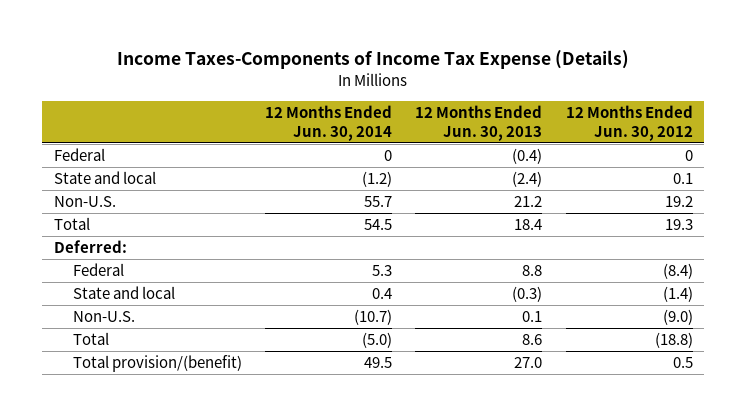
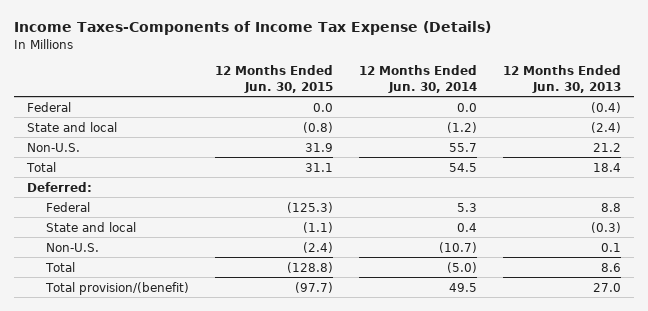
[565,104,693,141] 12 Months Ended Jun. 30, 2012 -> none
none -> [214,65,333,93] 12 Months Ended Jun. 30, 2015
[384,150,393,162] 0 -> [457,102,478,112] 0.0

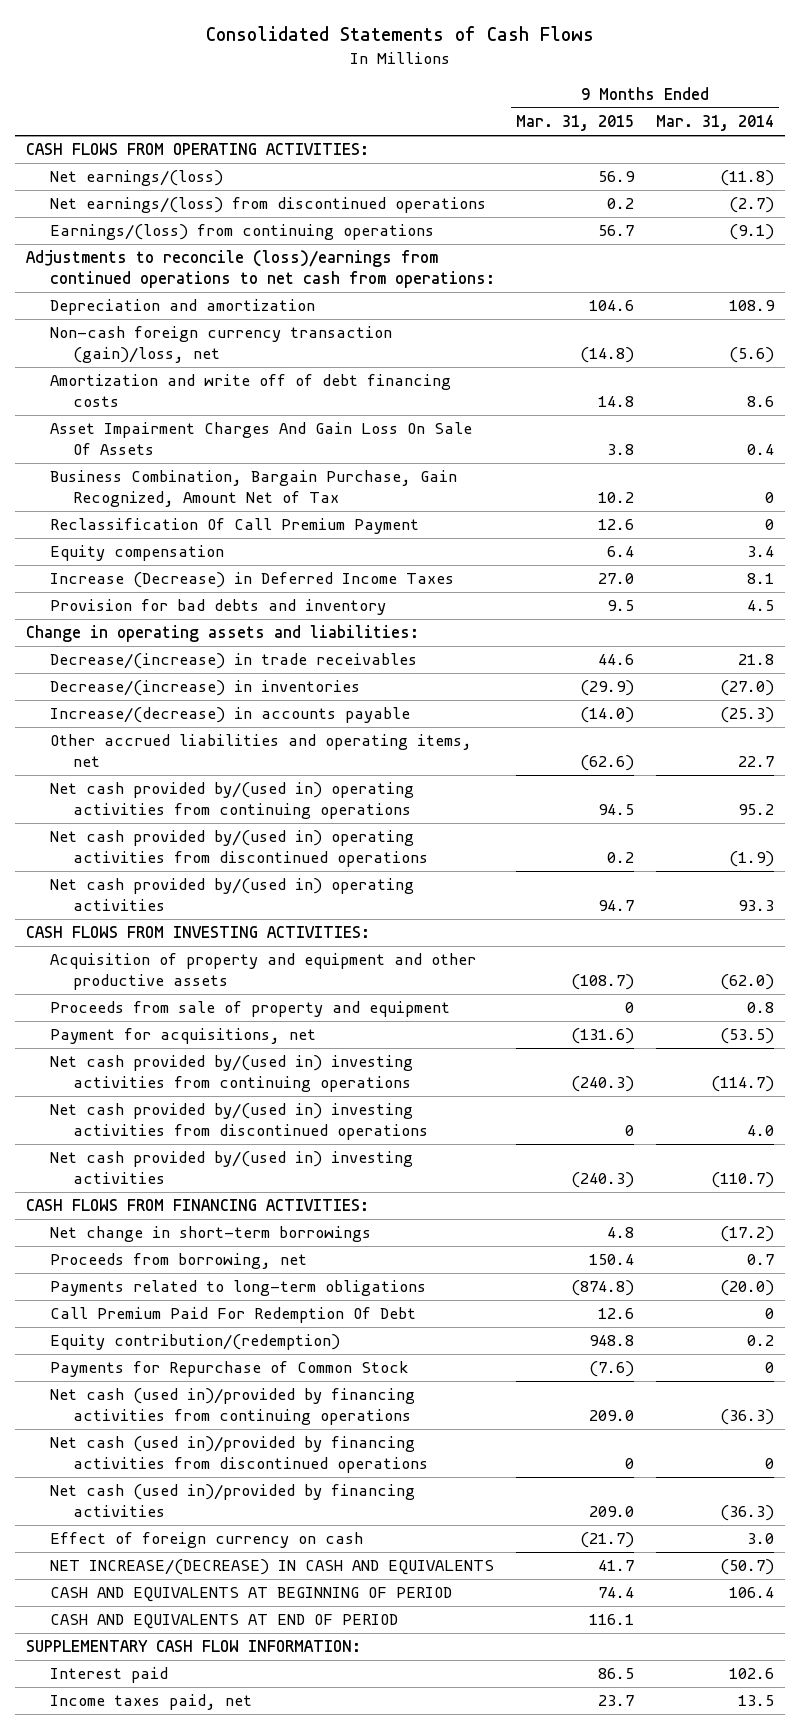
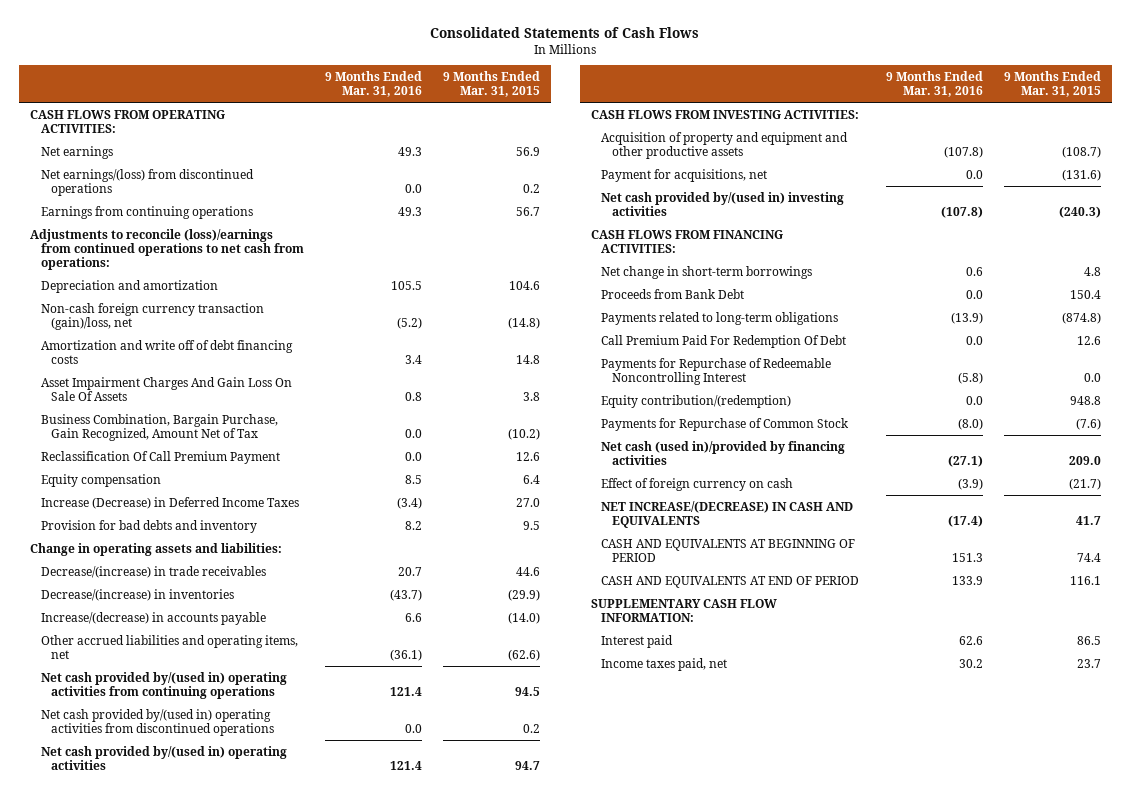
[655,115,774,132] Mar. 31, 2014 -> none
none -> [324,71,422,98] 9 Months Ended Mar. 31, 2016
[49,170,223,187] Net earnings/(loss) -> [40,145,113,159] Net earnings
[49,224,434,241] Earnings/(loss) from continuing operations -> [40,205,253,219] Earnings from continuing operations
[598,491,635,503] 10.2 -> [508,427,541,440] (10.2)
[49,1001,450,1018] Proceeds from sale of property and equipment -> none
[49,1055,413,1092] Net cash provided by/(used in) investing activities from continuing operations -> none
[49,1103,428,1140] Net cash provided by/(used in) investing activities from discontinued operations -> none
[49,1253,307,1270] Proceeds from borrowing, net -> [601,288,745,299] Proceeds from Bank Debt
none -> [601,357,832,385] Payments for Repurchase of Redeemable Noncontrolling Interest
[49,1388,415,1425] Net cash (used in)/provided by financing activities from continuing operations -> none
[49,1436,428,1473] Net cash (used in)/provided by financing activities from discontinued operations -> none

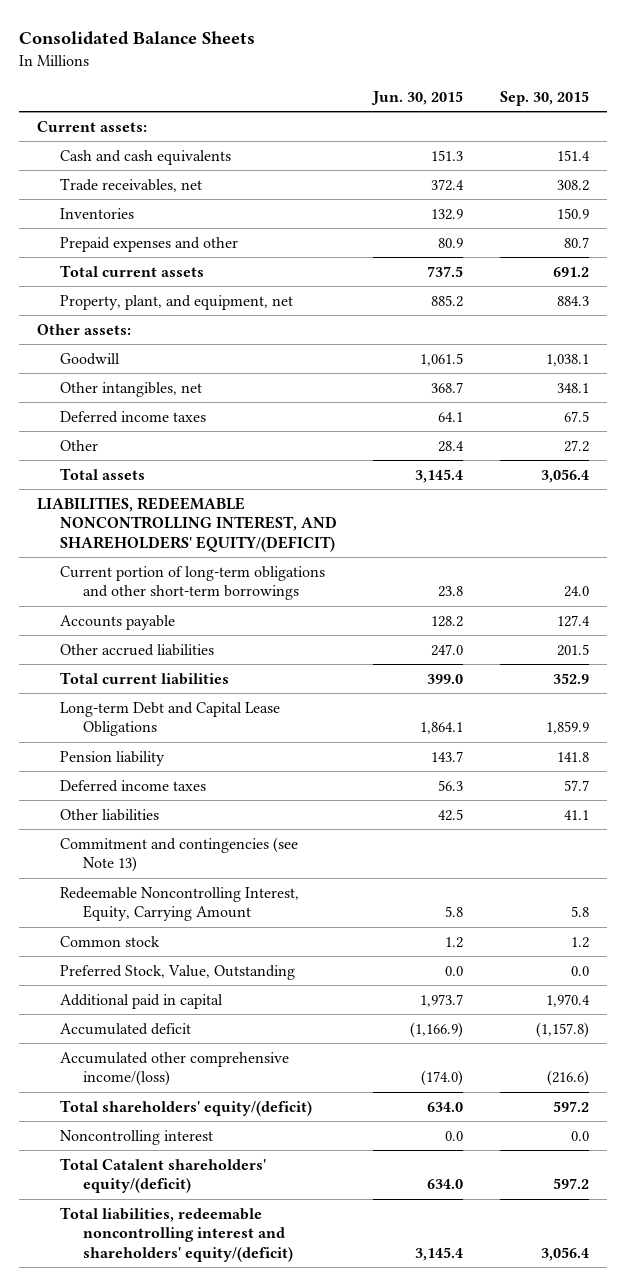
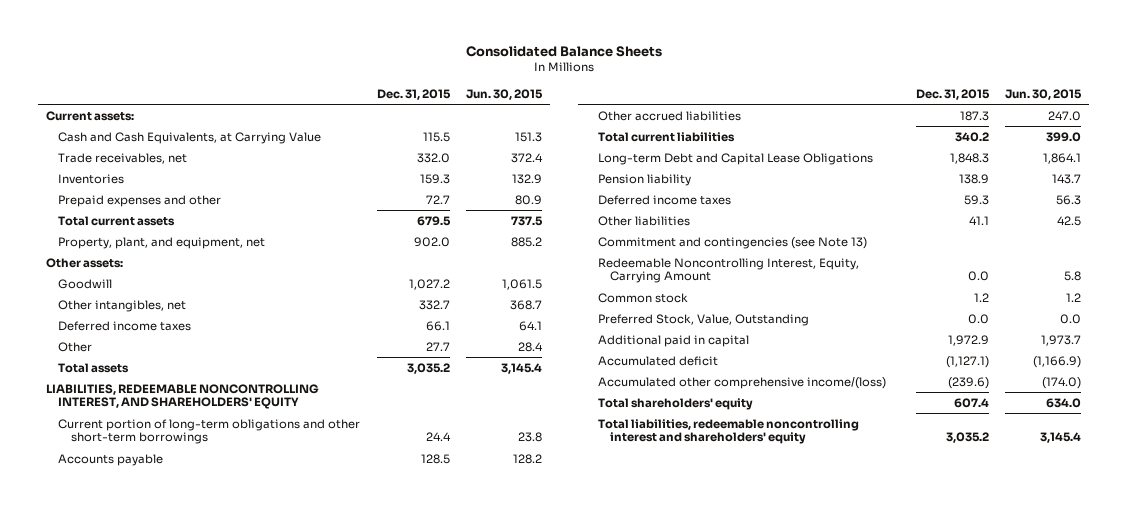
[500,90,590,106] Sep. 30, 2015 -> none
none -> [376,88,451,100] Dec. 31, 2015
[59,149,231,165] Cash and cash equivalents -> [58,131,322,144] Cash and Cash Equivalents, at Carrying Value
[37,496,337,552] LIABILITIES, REDEEMABLE NONCONTROLLING INTEREST, AND SHAREHOLDERS' EQUITY/(DEFICIT) -> [46,383,320,410] LIABILITIES, REDEEMABLE NONCONTROLLING INTEREST, AND SHAREHOLDERS' EQUITY
[59,1129,213,1145] Noncontrolling interest -> none
[59,1157,266,1194] Total Catalent shareholders' equity/(deficit) -> none
[59,1099,312,1116] Total shareholders' equity/(deficit) -> [598,397,754,410] Total shareholders' equity
[59,1206,293,1262] Total liabilities, redeemable noncontrolling interest and shareholders' equity/(deficit) -> [598,418,860,445] Total liabilities, redeemable noncontrolling interest and shareholders' equity

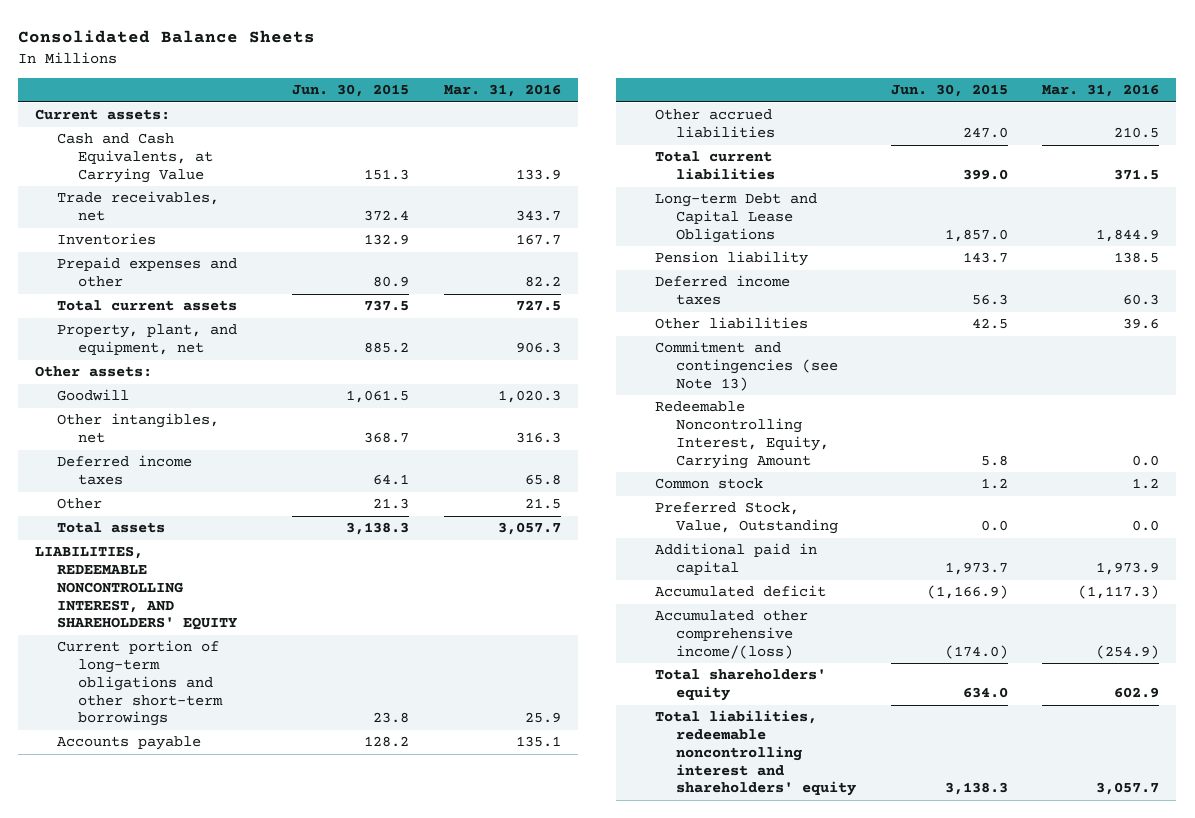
[376,88,451,100] Dec. 31, 2015 -> none
none -> [443,84,561,98] Mar. 31, 2016
[517,341,543,352] 28.4 -> [373,498,410,510] 21.3
[500,362,542,374] 3,145.4 -> [346,522,410,536] 3,138.3
[1043,152,1082,164] 1,864.1 -> [944,228,1008,242] 1,857.0
[1040,432,1082,444] 3,145.4 -> [944,782,1008,796] 3,138.3

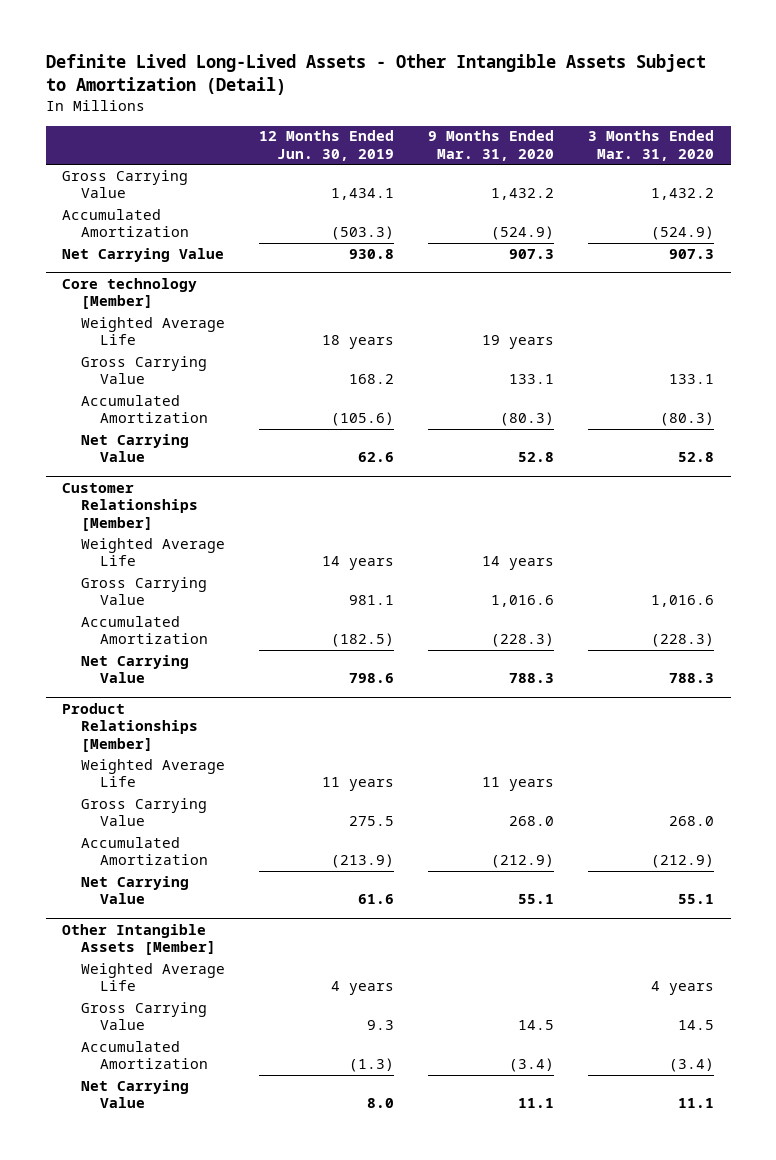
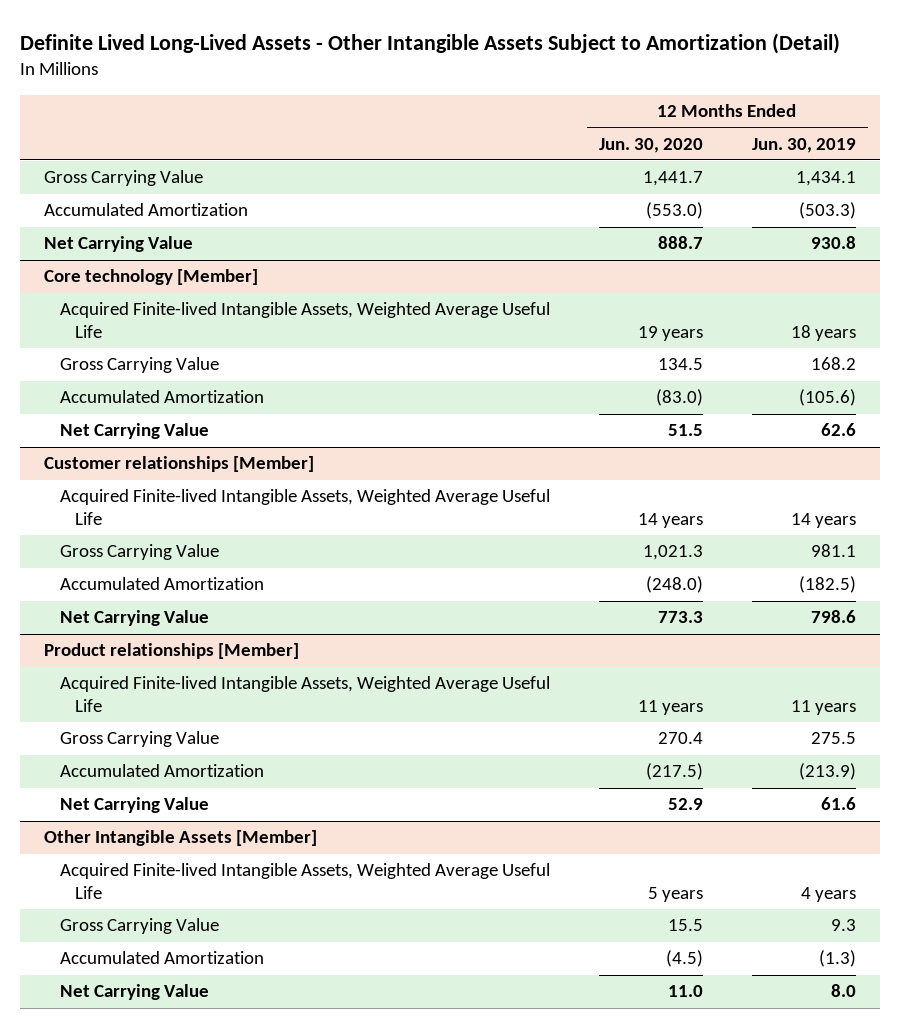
[427,130,554,162] 9 Months Ended Mar. 31, 2020 -> none
[587,130,714,162] 3 Months Ended Mar. 31, 2020 -> none
none -> [598,137,703,153] Jun. 30, 2020
[81,316,226,346] Weighted Average Life -> [59,302,550,339] Acquired Finite-lived Intangible Assets, Weighted Average Useful Life
[62,482,199,531] Customer Relationships [Member] -> [44,456,315,473] Customer relationships [Member]
[81,537,226,567] Weighted Average Life -> [59,489,550,526] Acquired Finite-lived Intangible Assets, Weighted Average Useful Life
[62,702,199,752] Product Relationships [Member] -> [44,643,300,660] Product relationships [Member]
[81,758,226,788] Weighted Average Life -> [59,676,550,713] Acquired Finite-lived Intangible Assets, Weighted Average Useful Life
[81,962,226,992] Weighted Average Life -> [59,863,550,900] Acquired Finite-lived Intangible Assets, Weighted Average Useful Life

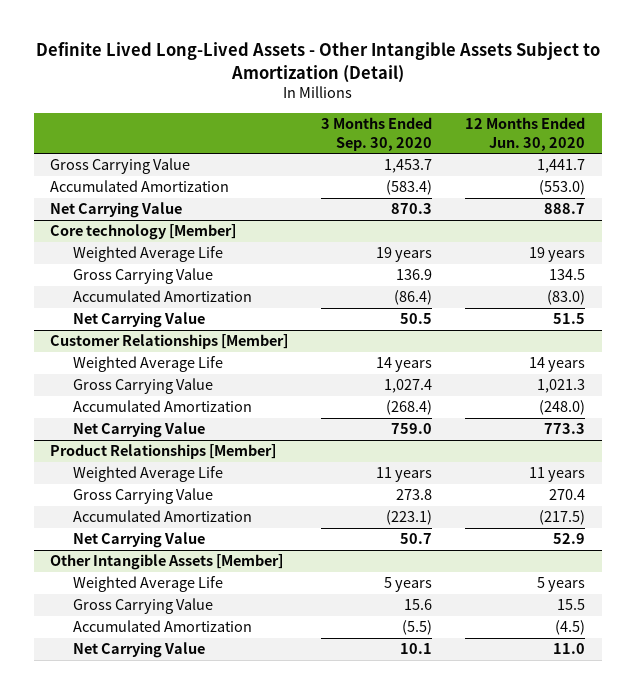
[751,137,856,153] Jun. 30, 2019 -> none
none -> [321,117,433,151] 3 Months Ended Sep. 30, 2020
[59,302,550,339] Acquired Finite-lived Intangible Assets, Weighted Average Useful Life -> [72,246,223,263] Weighted Average Life
[44,456,315,473] Customer relationships [Member] -> [50,334,289,350] Customer Relationships [Member]
[59,489,550,526] Acquired Finite-lived Intangible Assets, Weighted Average Useful Life -> [72,356,223,373] Weighted Average Life
[44,643,300,660] Product relationships [Member] -> [50,444,277,460] Product Relationships [Member]
[59,676,550,713] Acquired Finite-lived Intangible Assets, Weighted Average Useful Life -> [72,466,223,483] Weighted Average Life
[59,863,550,900] Acquired Finite-lived Intangible Assets, Weighted Average Useful Life -> [72,576,223,593] Weighted Average Life

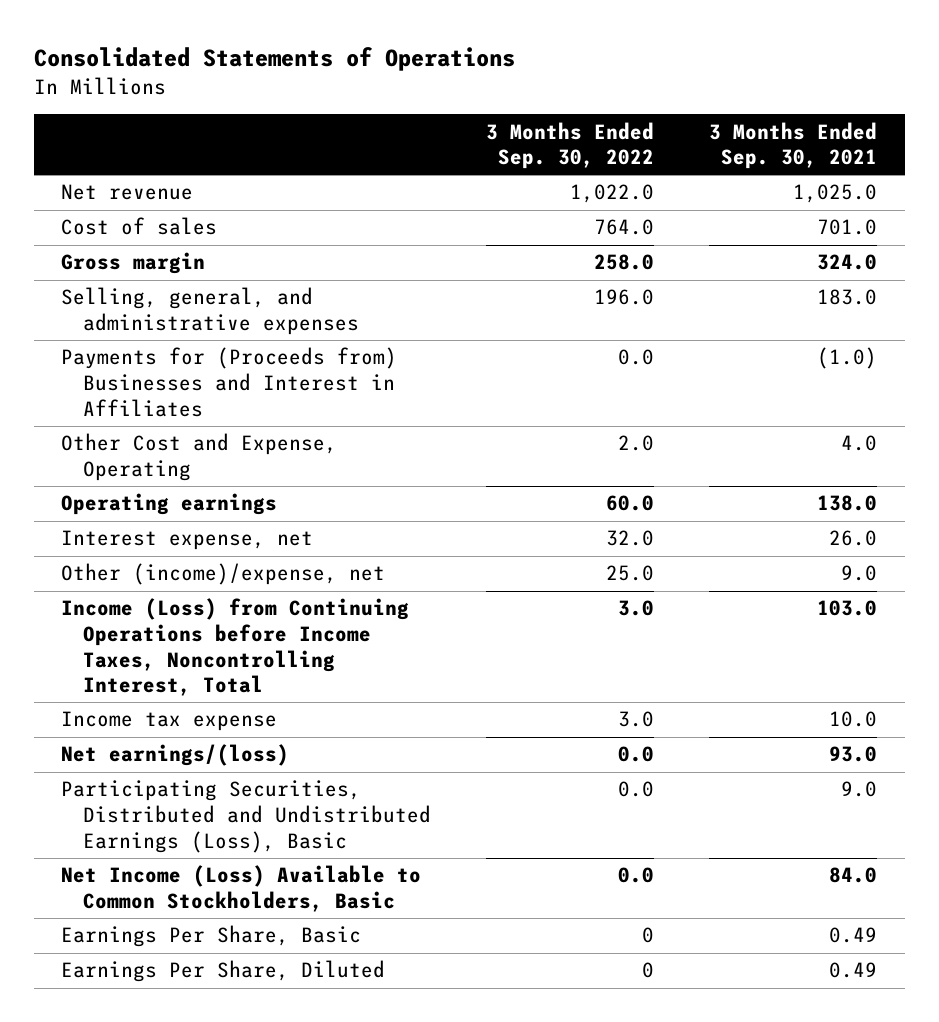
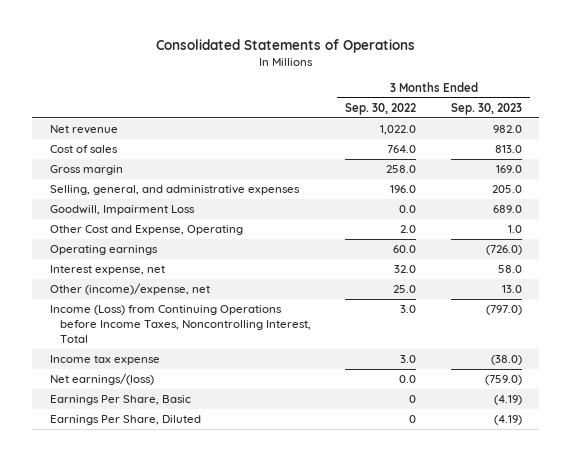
[709,121,878,170] 3 Months Ended Sep. 30, 2021 -> none
none -> [450,102,522,115] Sep. 30, 2023
[61,347,398,417] Payments for (Proceeds from) Businesses and Interest in Affiliates -> none
none -> [49,205,195,216] Goodwill, Impairment Loss
[61,780,432,853] Participating Securities, Distributed and Undistributed Earnings (Loss), Basic -> none
[61,865,422,913] Net Income (Loss) Available to Common Stockholders, Basic -> none

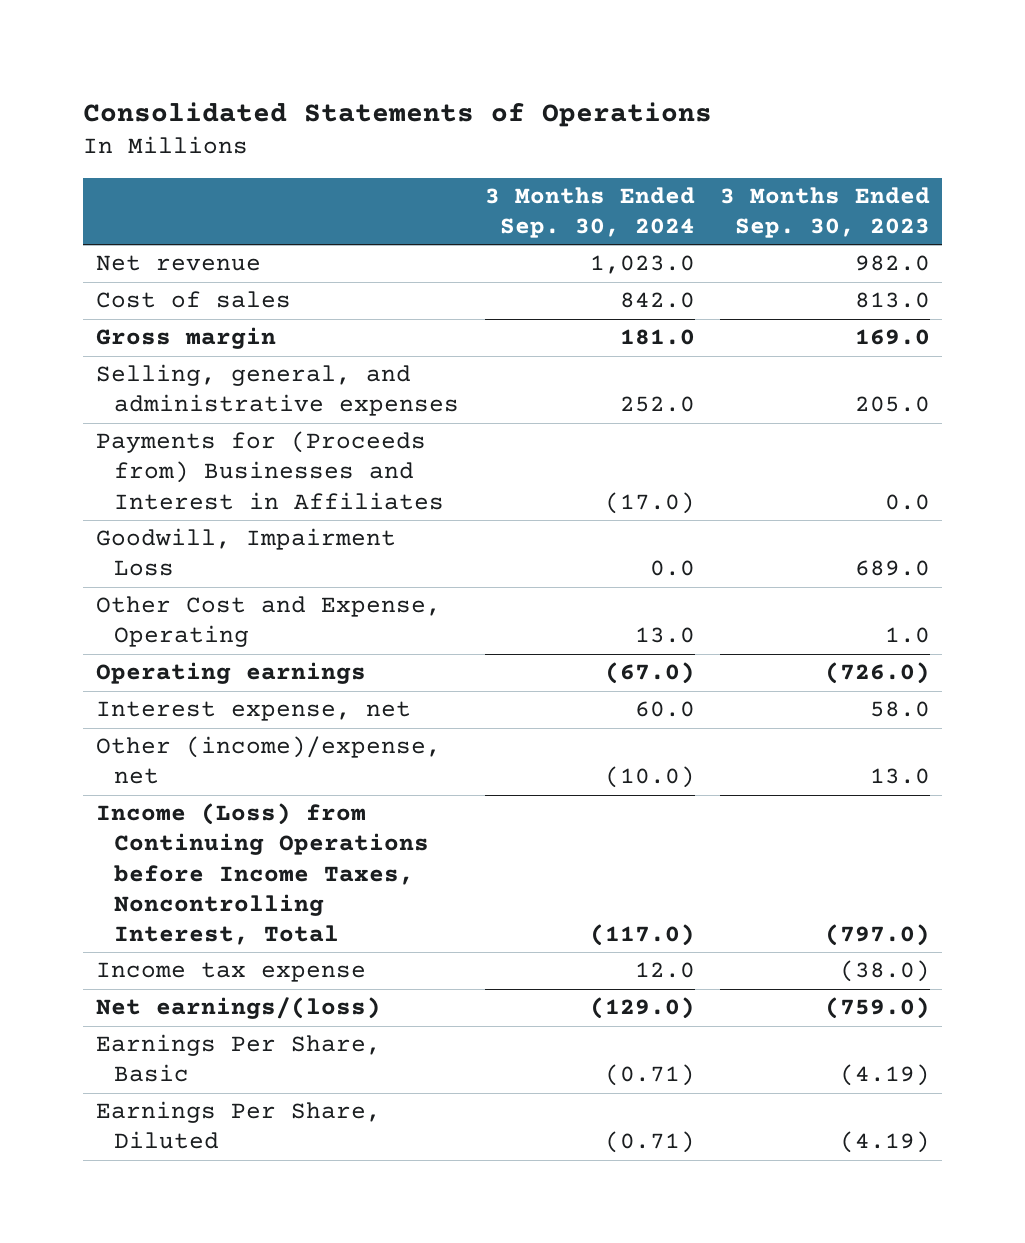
[345,102,417,115] Sep. 30, 2022 -> none
none -> [484,186,695,239] 3 Months Ended Sep. 30, 2024
none -> [95,431,445,510] Payments for (Proceeds from) Businesses and Interest in Affiliates

